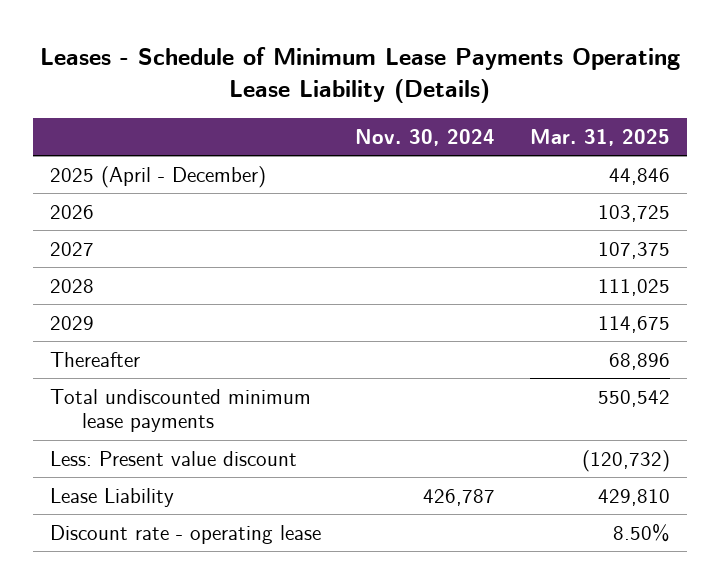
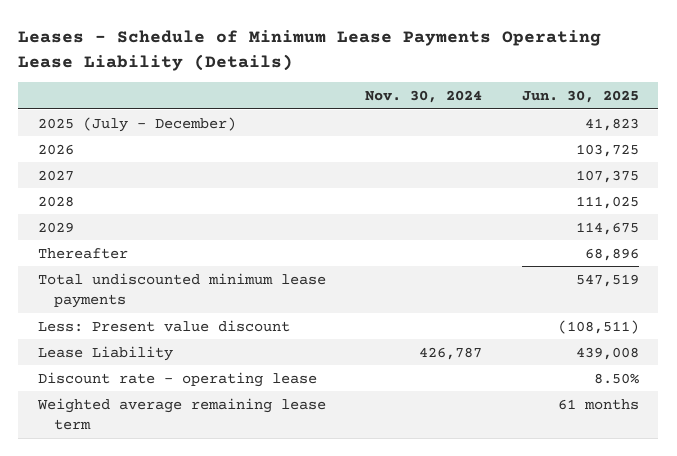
[529,128,670,146] Mar. 31, 2025 -> none
none -> [521,90,639,104] Jun. 30, 2025
[50,165,267,188] 2025 (April - December) -> [37,116,236,132] 2025 (July - December)
none -> [36,397,326,431] Weighted average remaining lease term

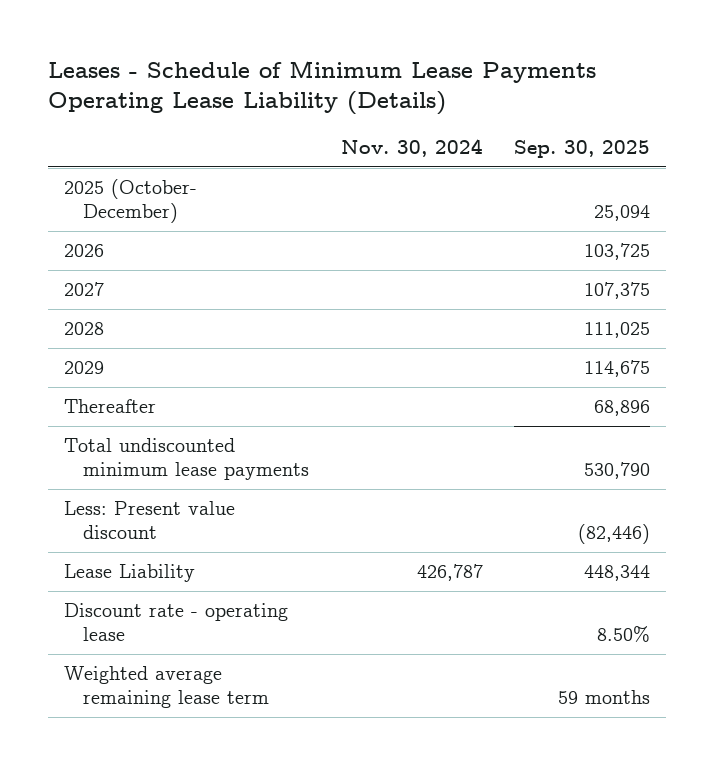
[521,90,639,104] Jun. 30, 2025 -> none
none -> [514,140,651,159] Sep. 30, 2025
[37,116,236,132] 2025 (July - December) -> [63,179,197,224] 2025 (October- December)

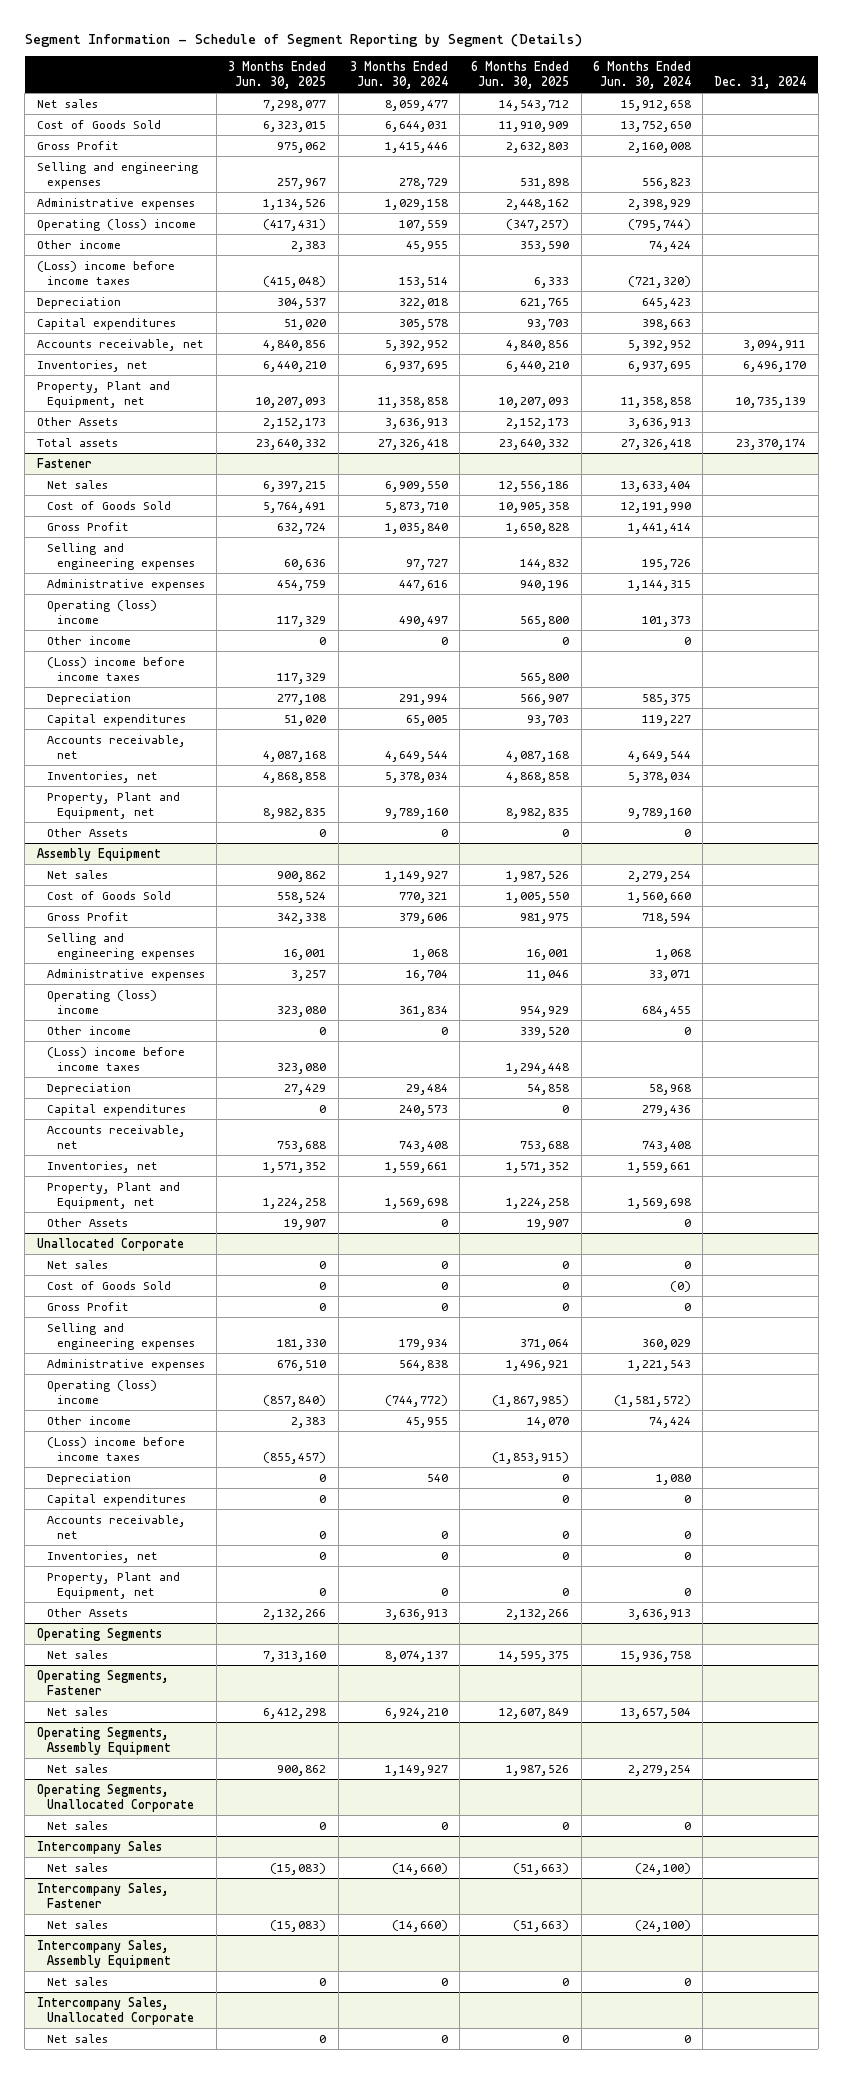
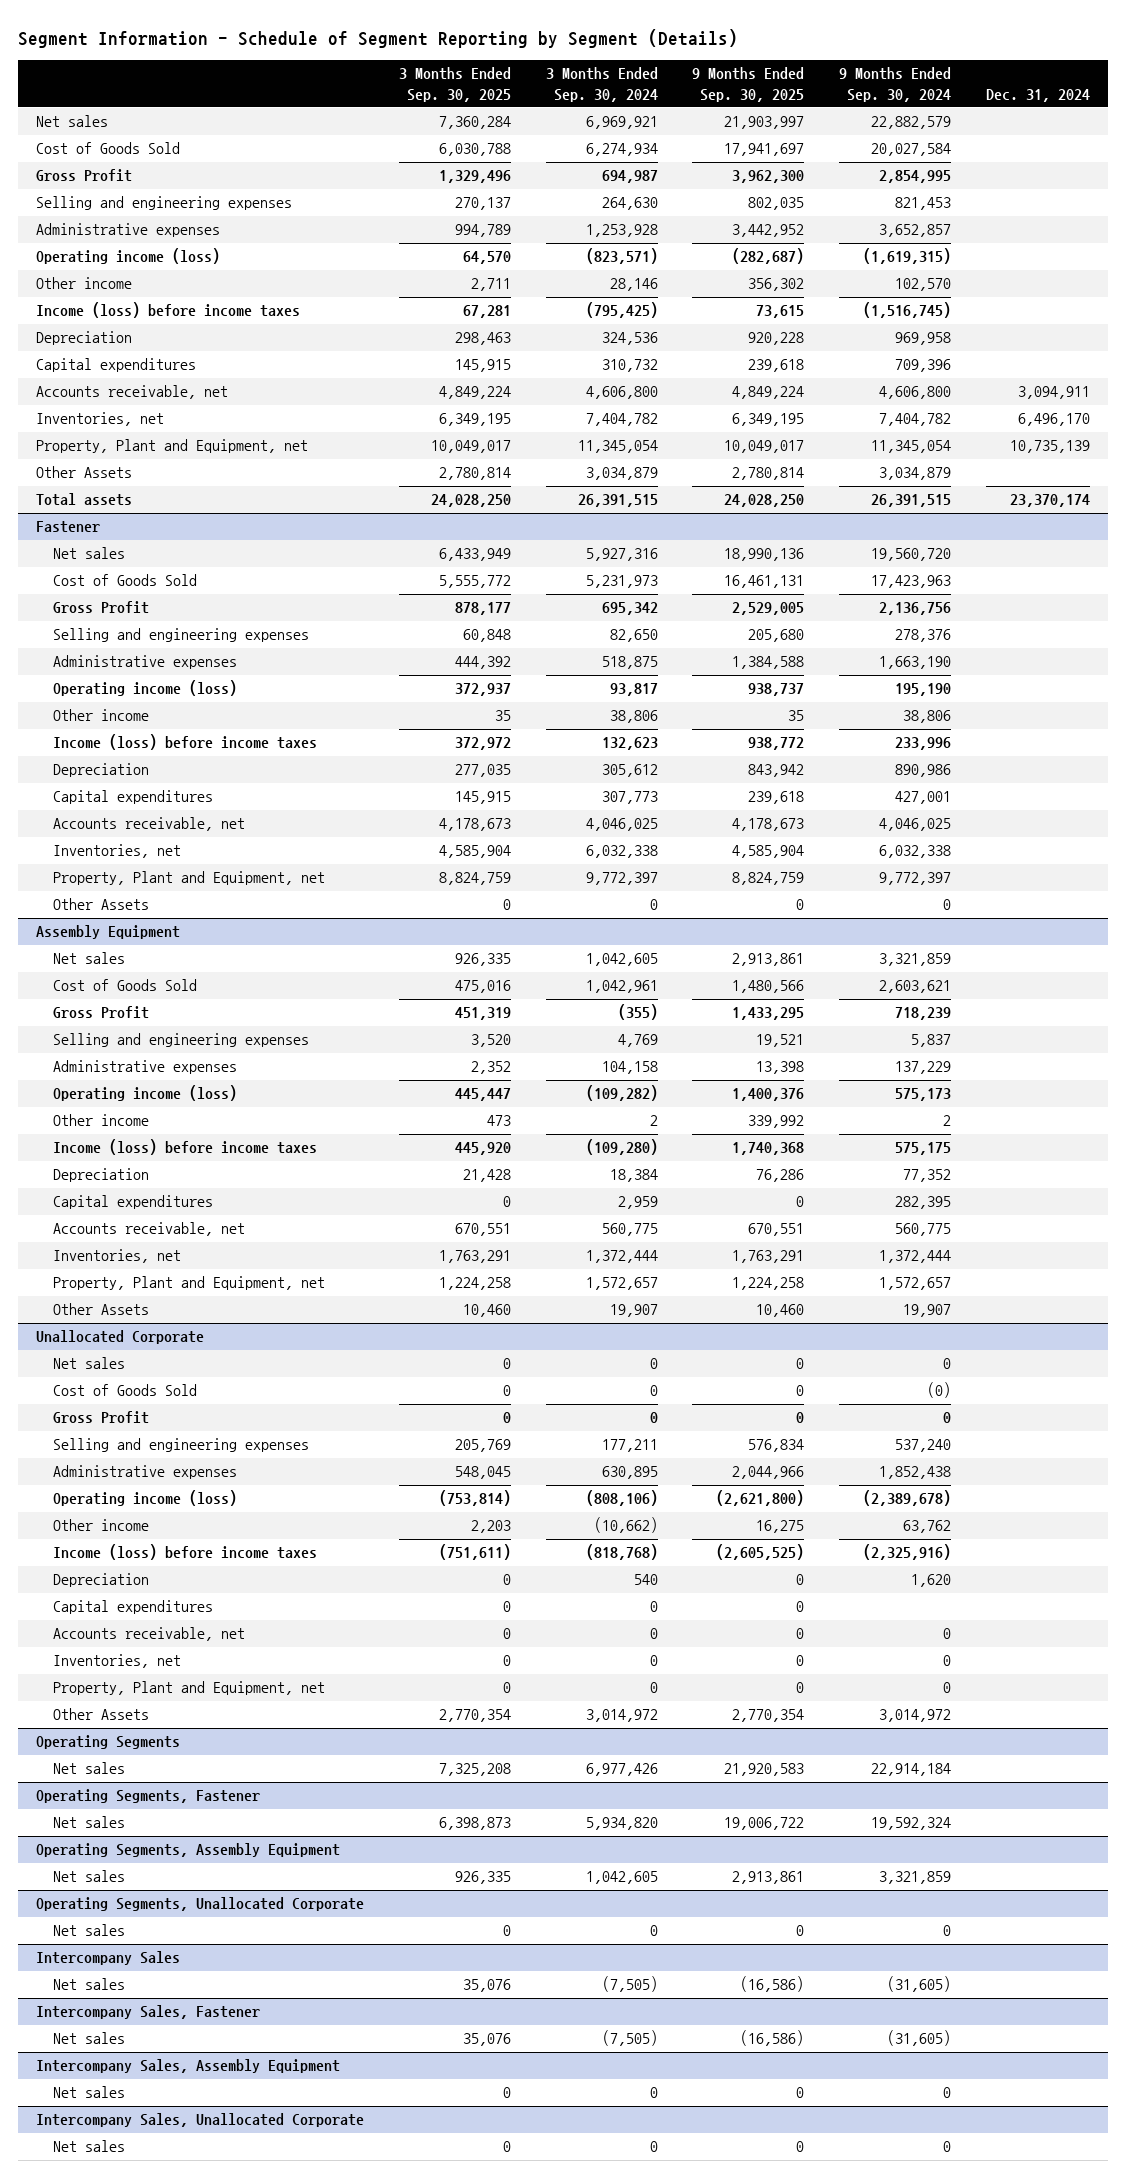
[228,60,327,90] 3 Months Ended Jun. 30, 2025 -> none
[349,60,448,90] 3 Months Ended Jun. 30, 2024 -> none
[471,60,570,90] 6 Months Ended Jun. 30, 2025 -> none
[592,60,691,90] 6 Months Ended Jun. 30, 2024 -> none
none -> [398,67,511,102] 3 Months Ended Sep. 30, 2025
none -> [545,67,658,102] 3 Months Ended Sep. 30, 2024
none -> [692,67,805,102] 9 Months Ended Sep. 30, 2025
none -> [839,67,952,102] 9 Months Ended Sep. 30, 2024
[36,218,196,231] Operating (loss) income -> [35,248,220,265] Operating income (loss)
[36,260,175,285] (Loss) income before income taxes -> [35,302,300,319] Income (loss) before income taxes
[46,599,157,624] Operating (loss) income -> [53,680,238,697] Operating income (loss)
[46,656,185,681] (Loss) income before income taxes -> [53,734,318,751] Income (loss) before income taxes
[46,989,157,1014] Operating (loss) income -> [53,1085,238,1102] Operating income (loss)
[46,1046,185,1071] (Loss) income before income taxes -> [53,1139,318,1156] Income (loss) before income taxes
[46,1379,157,1404] Operating (loss) income -> [53,1490,238,1507] Operating income (loss)
[46,1436,185,1461] (Loss) income before income taxes -> [53,1544,318,1561] Income (loss) before income taxes

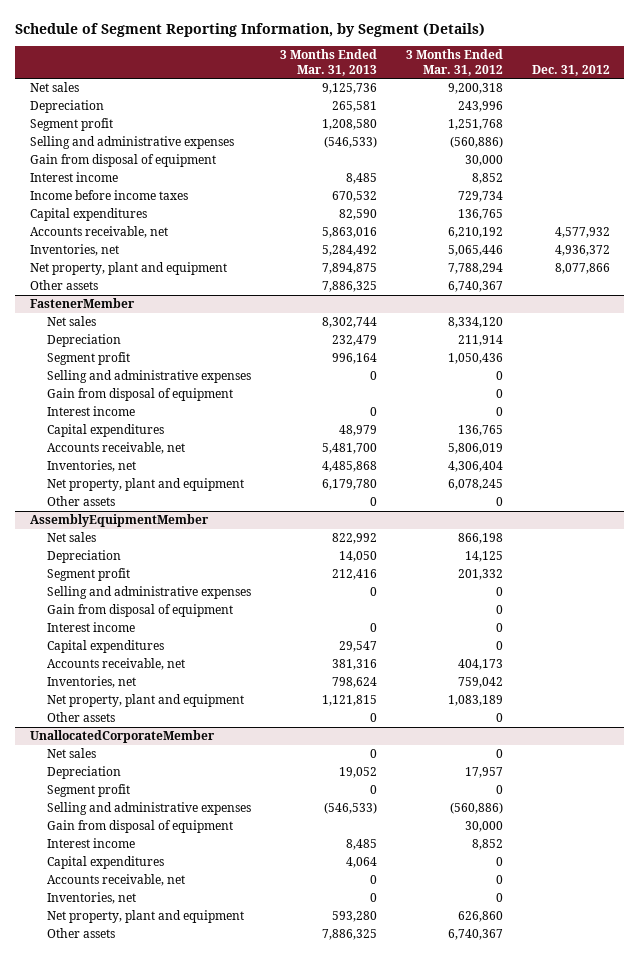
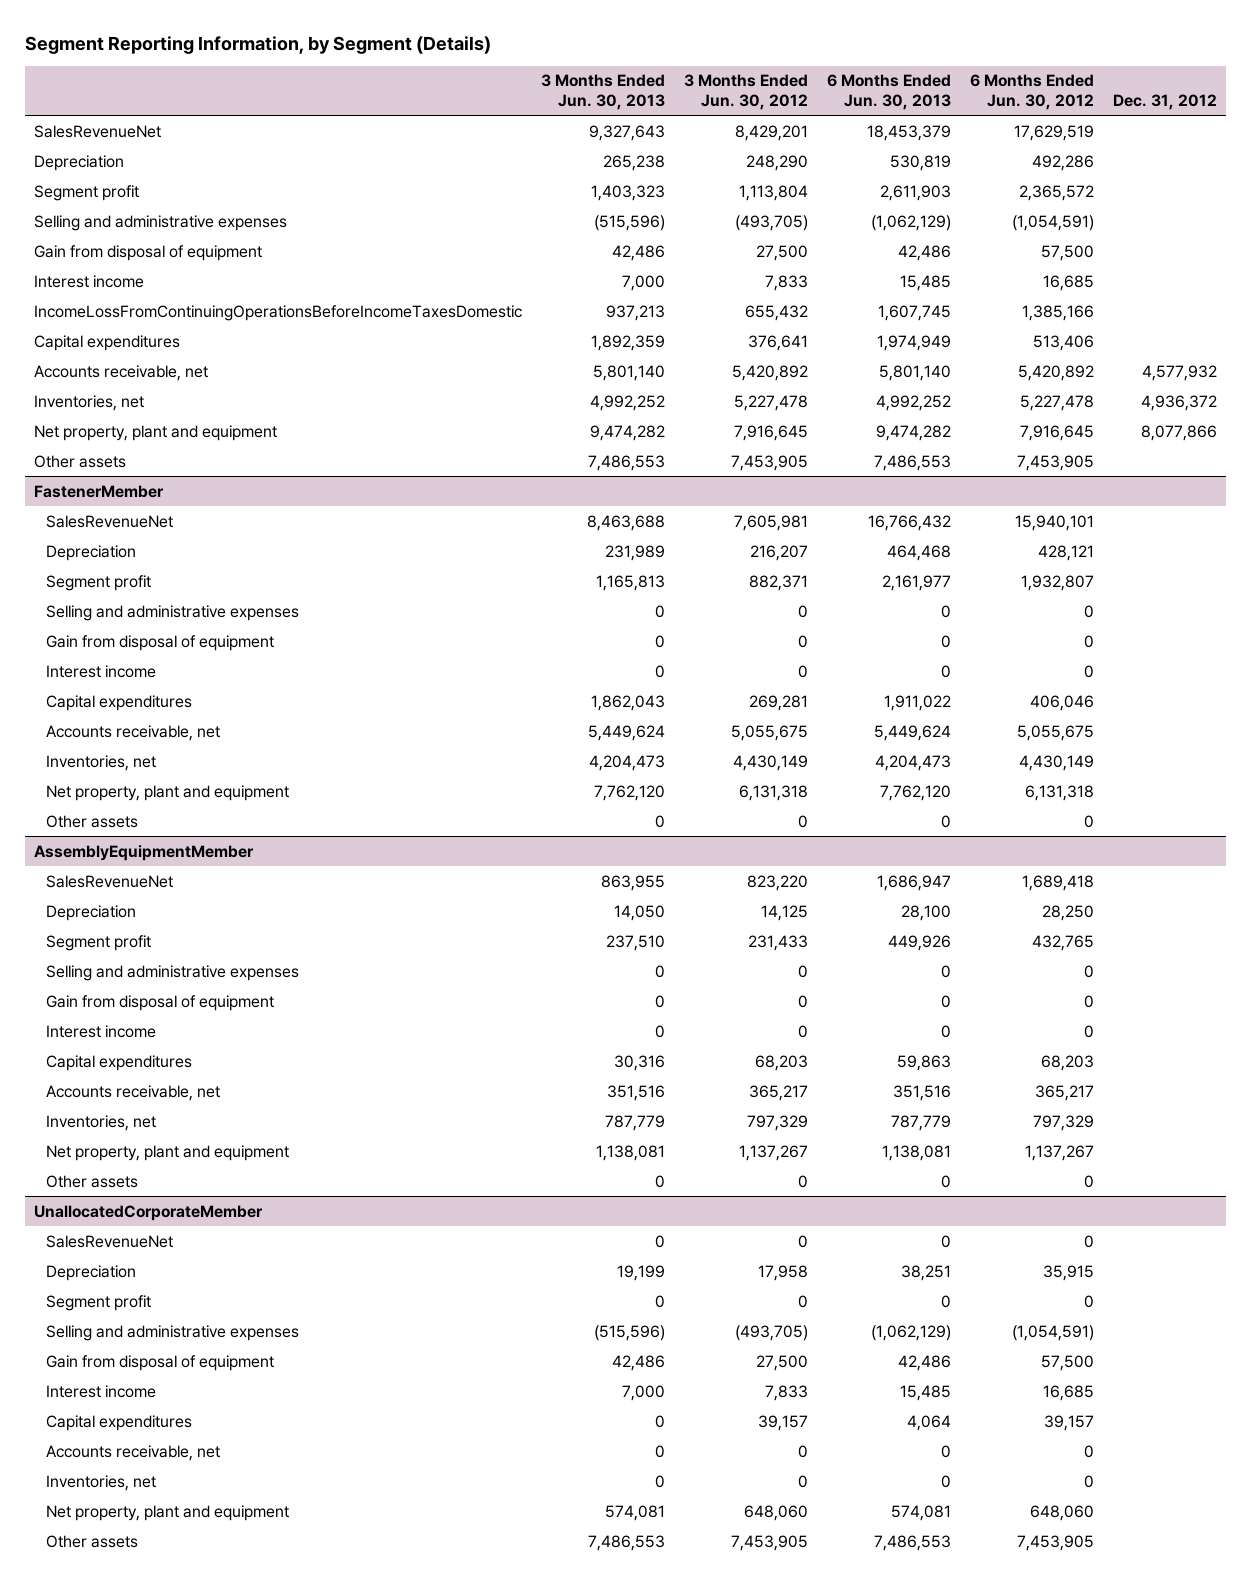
[15,22,486,37] Schedule of Segment Reporting Information, by Segment (Details) -> [24,35,491,54] Segment Reporting Information, by Segment (Details)
[279,49,377,76] 3 Months Ended Mar. 31, 2013 -> none
[405,49,503,76] 3 Months Ended Mar. 31, 2012 -> none
none -> [540,74,665,111] 3 Months Ended Jun. 30, 2013
none -> [683,74,808,111] 3 Months Ended Jun. 30, 2012
none -> [826,74,951,111] 6 Months Ended Jun. 30, 2013
none -> [969,74,1094,111] 6 Months Ended Jun. 30, 2012
[29,82,79,93] Net sales -> [34,124,162,138] SalesRevenueNet
[29,190,188,201] Income before income taxes -> [34,304,523,321] IncomeLossFromContinuingOperationsBeforeIncomeTaxesDomestic
[46,316,96,327] Net sales -> [45,514,173,528] SalesRevenueNet
[46,532,96,543] Net sales -> [45,874,173,888] SalesRevenueNet
[46,748,96,759] Net sales -> [45,1234,173,1248] SalesRevenueNet

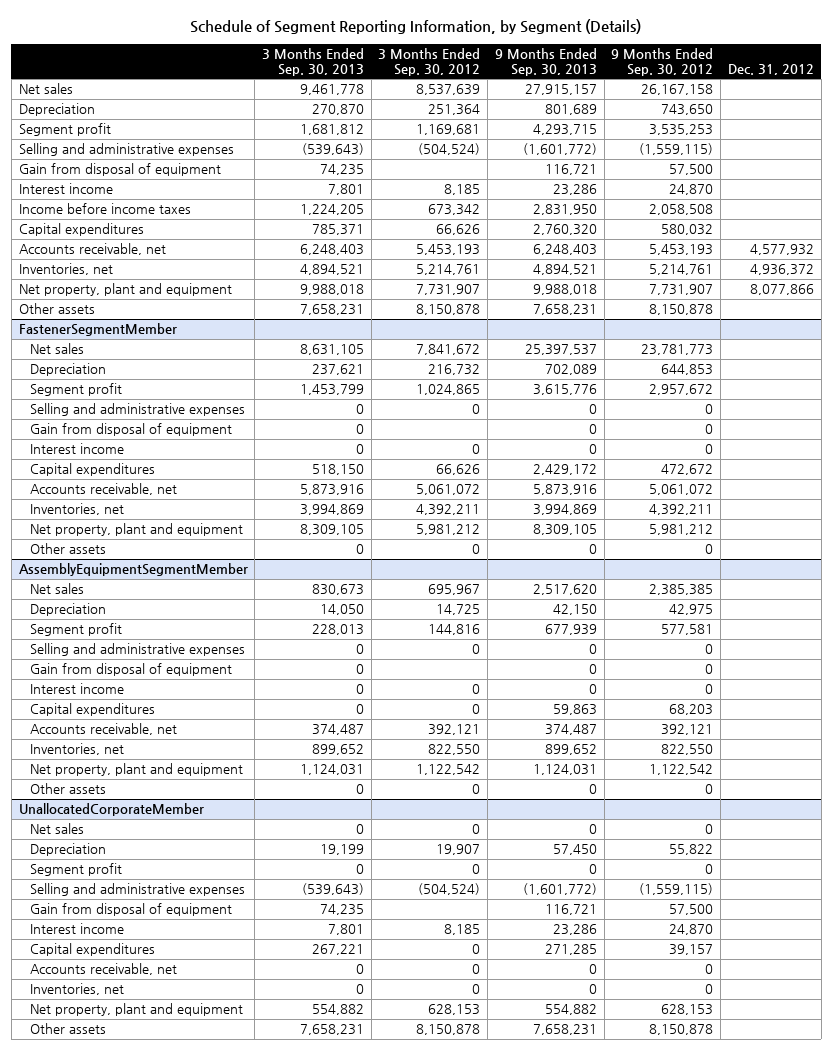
[24,35,491,54] Segment Reporting Information, by Segment (Details) -> [190,19,642,35] Schedule of Segment Reporting Information, by Segment (Details)
[540,74,665,111] 3 Months Ended Jun. 30, 2013 -> none
[683,74,808,111] 3 Months Ended Jun. 30, 2012 -> none
[826,74,951,111] 6 Months Ended Jun. 30, 2013 -> none
[969,74,1094,111] 6 Months Ended Jun. 30, 2012 -> none
none -> [262,48,365,77] 3 Months Ended Sep. 30, 2013
none -> [378,48,481,77] 3 Months Ended Sep. 30, 2012
none -> [494,48,597,77] 9 Months Ended Sep. 30, 2013
none -> [611,48,714,77] 9 Months Ended Sep. 30, 2012
[34,124,162,138] SalesRevenueNet -> [18,83,73,95] Net sales
[34,304,523,321] IncomeLossFromContinuingOperationsBeforeIncomeTaxesDomestic -> [18,203,191,215] Income before income taxes
[34,484,165,498] FastenerMember -> none
[45,514,173,528] SalesRevenueNet -> none
[45,544,136,561] Depreciation -> none
[45,574,151,591] Segment profit -> none
[45,604,299,621] Selling and administrative expenses -> none
[45,634,274,651] Gain from disposal of equipment -> none
[45,664,156,678] Interest income -> none
[45,694,192,711] Capital expenditures -> none
[45,724,220,741] Accounts receivable, net -> none
[45,754,156,771] Inventories, net -> none
[45,784,289,801] Net property, plant and equipment -> none
[45,814,138,828] Other assets -> none
[34,844,255,861] AssemblyEquipmentMember -> none
[45,874,173,888] SalesRevenueNet -> none
[45,904,136,921] Depreciation -> none
[45,934,151,951] Segment profit -> none
[45,964,299,981] Selling and administrative expenses -> none
[45,994,274,1011] Gain from disposal of equipment -> none
[45,1024,156,1038] Interest income -> none
[45,1054,192,1071] Capital expenditures -> none
[45,1084,220,1101] Accounts receivable, net -> none
[45,1114,156,1131] Inventories, net -> none
[45,1144,289,1161] Net property, plant and equipment -> none
[45,1174,138,1188] Other assets -> none
none -> [18,323,177,337] FastenerSegmentMember
none -> [30,343,85,355] Net sales
none -> [30,363,107,377] Depreciation
none -> [30,383,123,397] Segment profit
none -> [30,403,246,417] Selling and administrative expenses
none -> [30,423,233,437] Gain from disposal of equipment
none -> [30,443,125,455] Interest income
none -> [30,463,156,477] Capital expenditures
none -> [30,483,178,496] Accounts receivable, net
none -> [30,503,125,516] Inventories, net
none -> [30,523,244,537] Net property, plant and equipment
none -> [30,543,107,555] Other assets
none -> [18,563,248,577] AssemblyEquipmentSegmentMember
none -> [30,583,85,595] Net sales
none -> [30,603,107,617] Depreciation
none -> [30,623,123,637] Segment profit
none -> [30,643,246,657] Selling and administrative expenses
none -> [30,663,233,677] Gain from disposal of equipment
none -> [30,683,125,695] Interest income
none -> [30,703,156,717] Capital expenditures
none -> [30,723,178,736] Accounts receivable, net
none -> [30,743,125,756] Inventories, net
none -> [30,763,244,777] Net property, plant and equipment
none -> [30,783,107,795] Other assets
[45,1234,173,1248] SalesRevenueNet -> [30,823,85,835] Net sales

